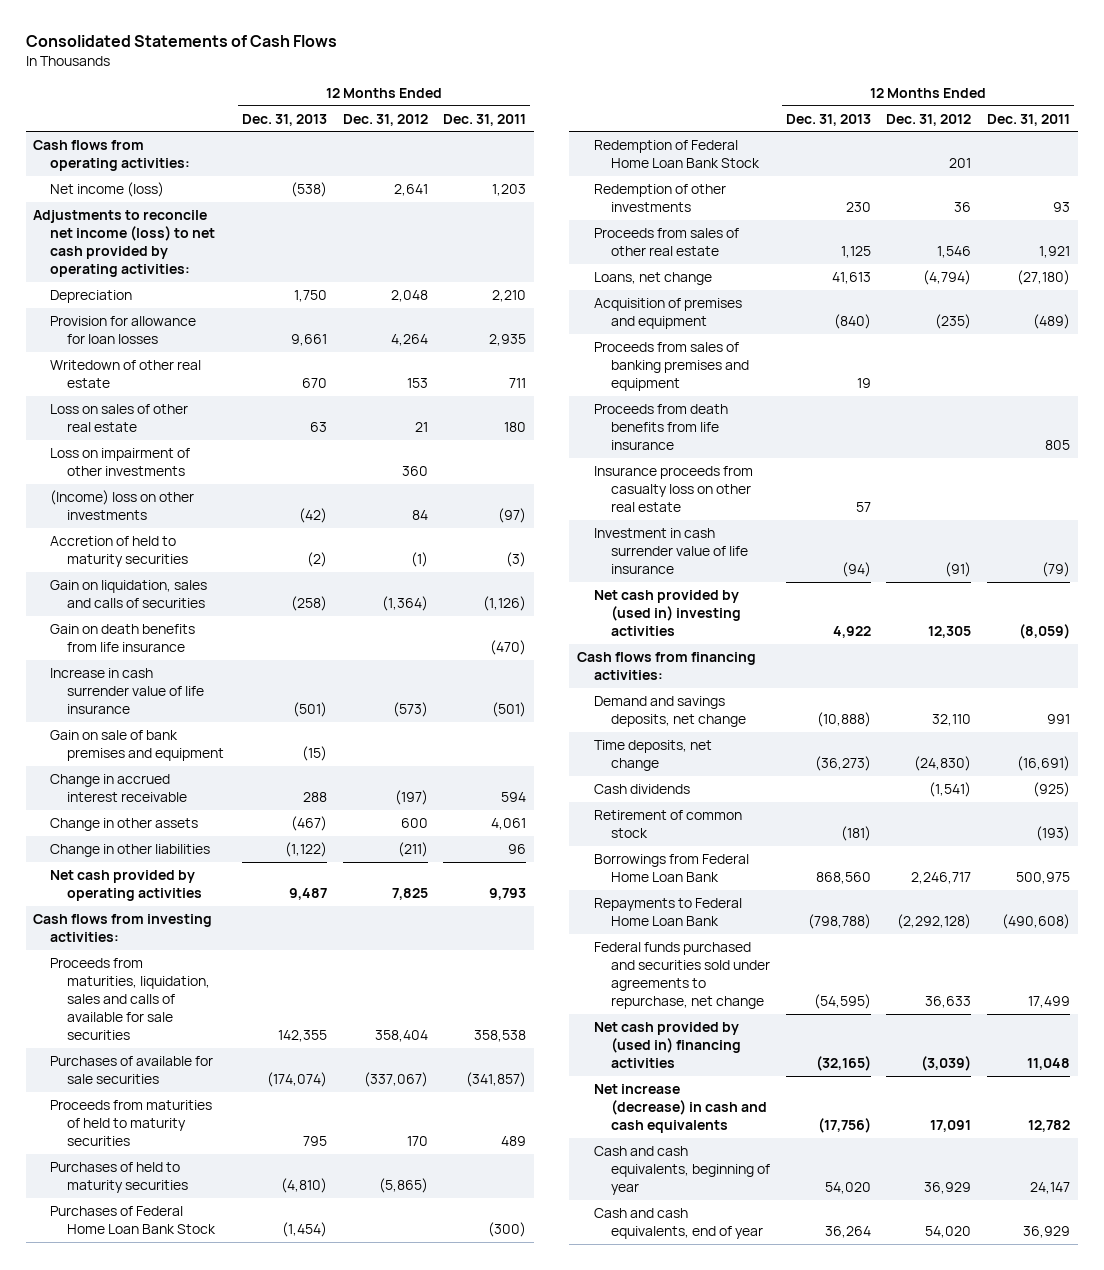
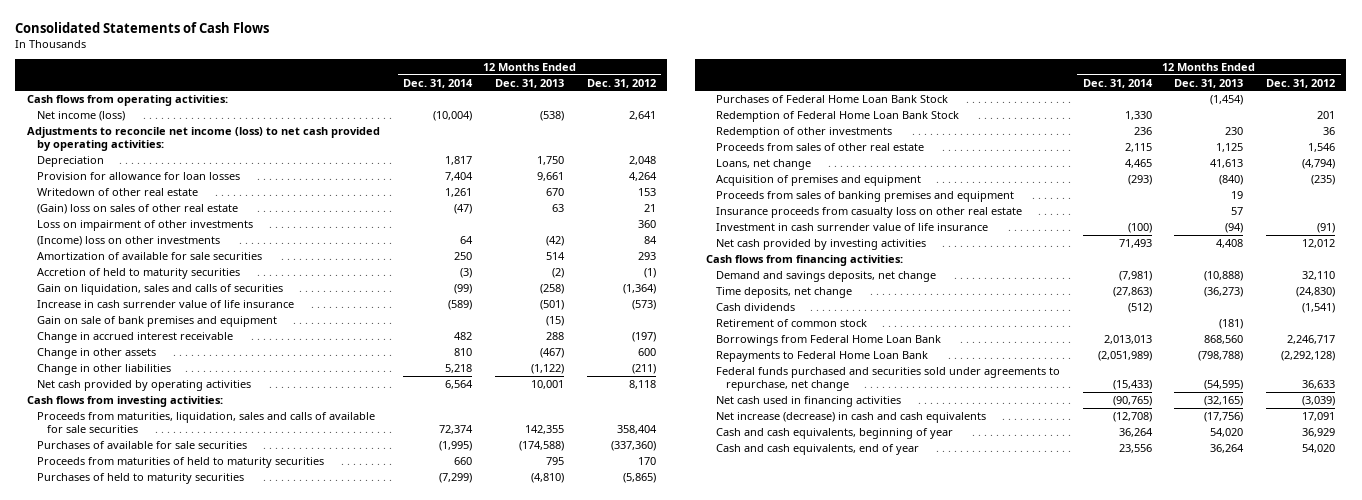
[443,113,527,126] Dec. 31, 2011 -> none
none -> [403,78,474,88] Dec. 31, 2014
[50,403,189,432] Loss on sales of other real estate -> [36,203,238,214] (Gain) loss on sales of other real estate
none -> [36,251,262,260] Amortization of available for sale securities
[50,623,196,652] Gain on death benefits from life insurance -> none
[288,887,327,900] 9,487 -> [531,379,565,389] 10,001
[391,887,428,900] 7,825 -> [628,379,656,389] 8,118
[266,1071,327,1087] (174,074) -> [519,440,565,451] (174,588)
[363,1071,428,1087] (337,067) -> [610,440,656,451] (337,360)
[593,403,728,451] Proceeds from death benefits from life insurance -> none
[593,589,741,637] Net cash provided by (used in) investing activities -> [716,238,927,250] Net cash provided by investing activities
[832,626,871,639] 4,922 -> [1216,238,1244,248] 4,408
[928,626,972,639] 12,305 -> [1302,238,1336,248] 12,012
[593,1021,741,1069] Net cash provided by (used in) financing activities -> [716,395,902,407] Net cash used in financing activities

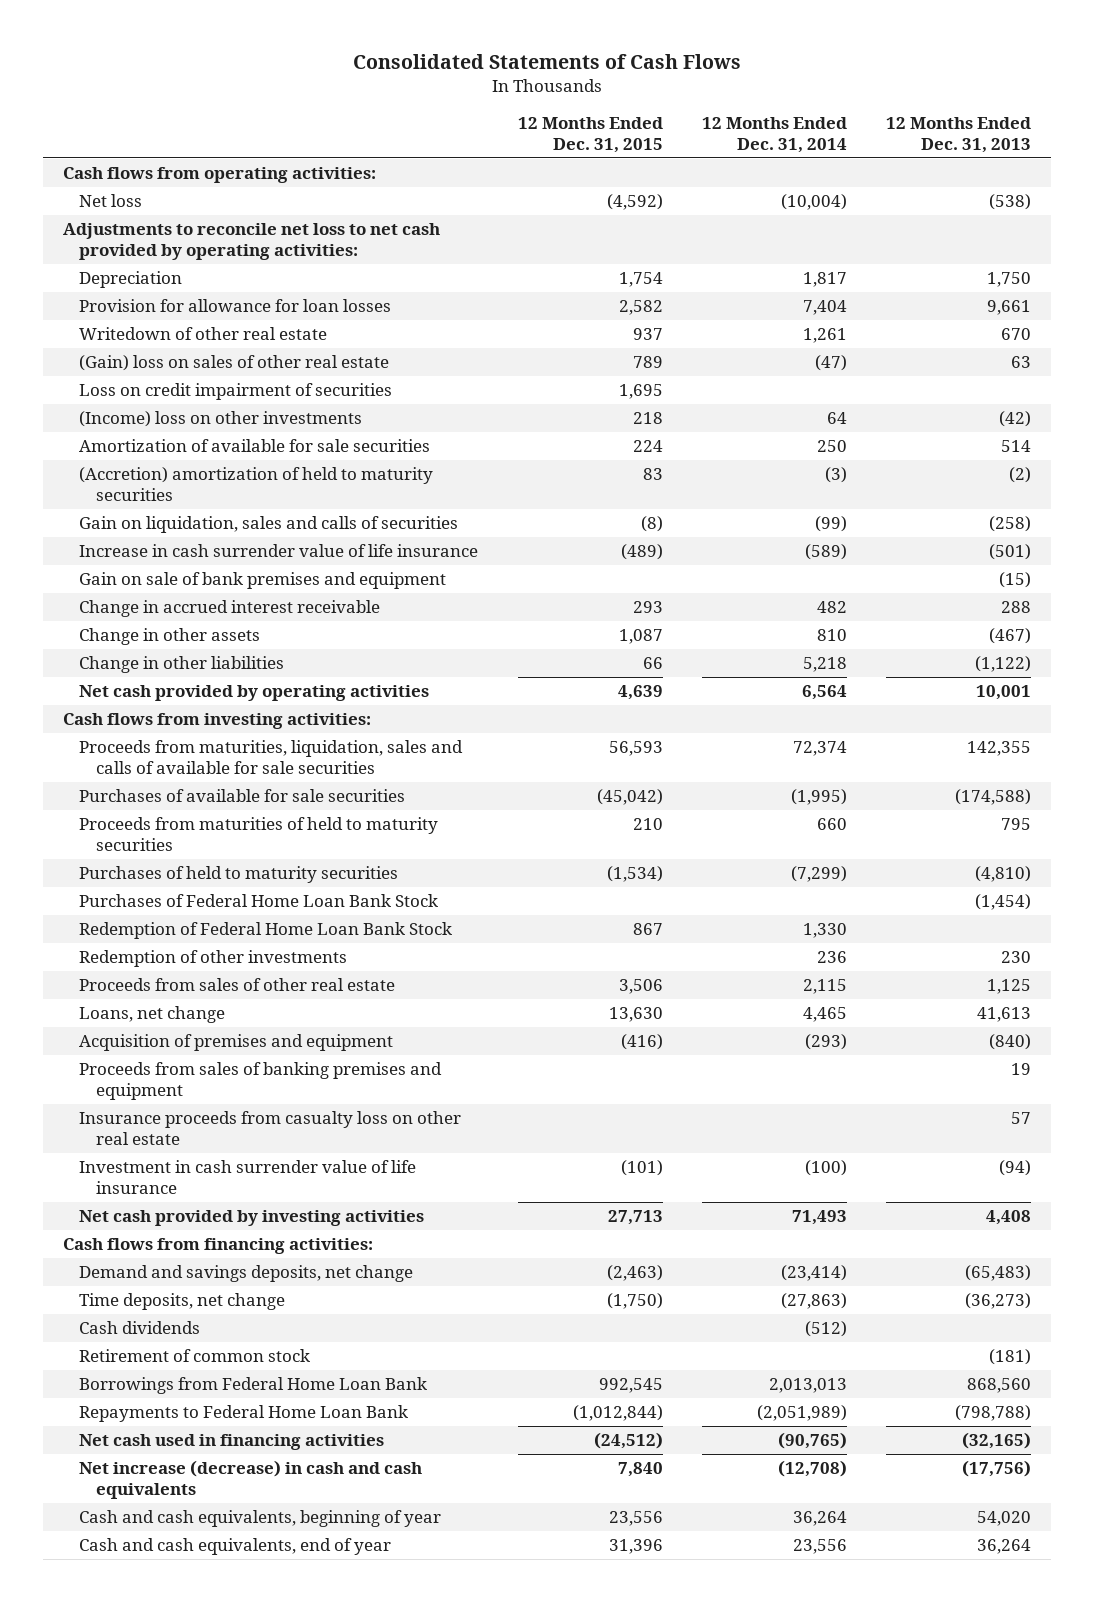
[586,78,656,88] Dec. 31, 2012 -> none
none -> [517,117,663,154] 12 Months Ended Dec. 31, 2015
[36,110,125,121] Net income (loss) -> [79,193,143,207] Net loss
[26,126,380,151] Adjustments to reconcile net income (loss) to net cash provided by operating activities: -> [62,222,440,261] Adjustments to reconcile net loss to net cash provided by operating activities:
[36,219,253,231] Loss on impairment of other investments -> [79,382,393,400] Loss on credit impairment of securities
[36,267,240,279] Accretion of held to maturity securities -> [79,466,434,502] (Accretion) amortization of held to maturity securities
[1118,270,1152,281] (7,981) -> [780,1264,847,1281] (23,414)
[1204,270,1244,281] (10,888) -> [965,1264,1032,1281] (65,483)
[716,366,1061,391] Federal funds purchased and securities sold under agreements to repurchase, net change -> none

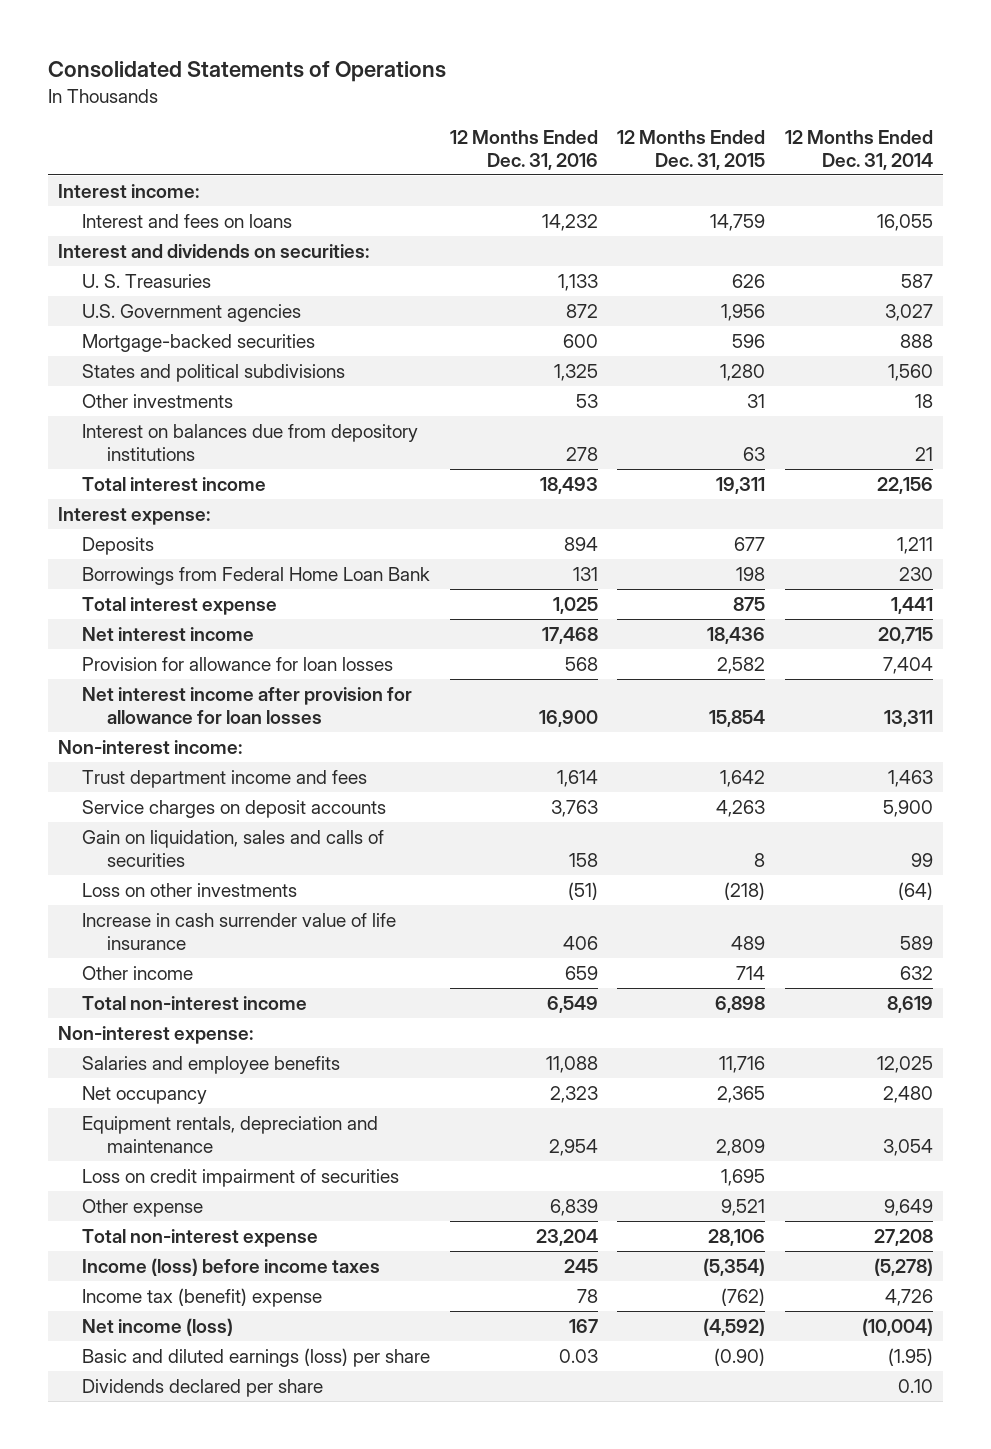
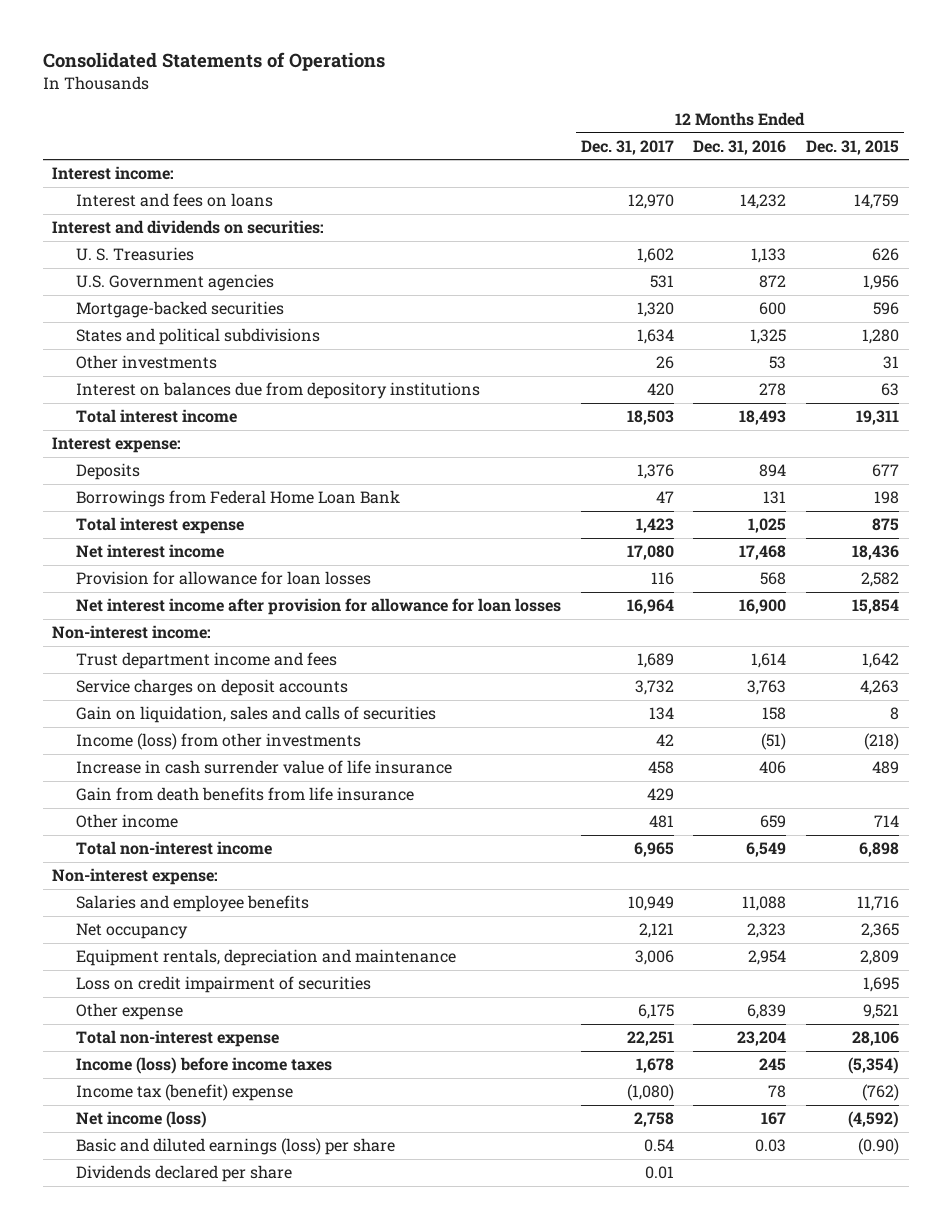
[784,129,933,170] 12 Months Ended Dec. 31, 2014 -> none
none -> [580,139,674,155] Dec. 31, 2017
[82,882,298,897] Loss on other investments -> [76,733,362,751] Income (loss) from other investments
none -> [76,787,415,802] Gain from death benefits from life insurance

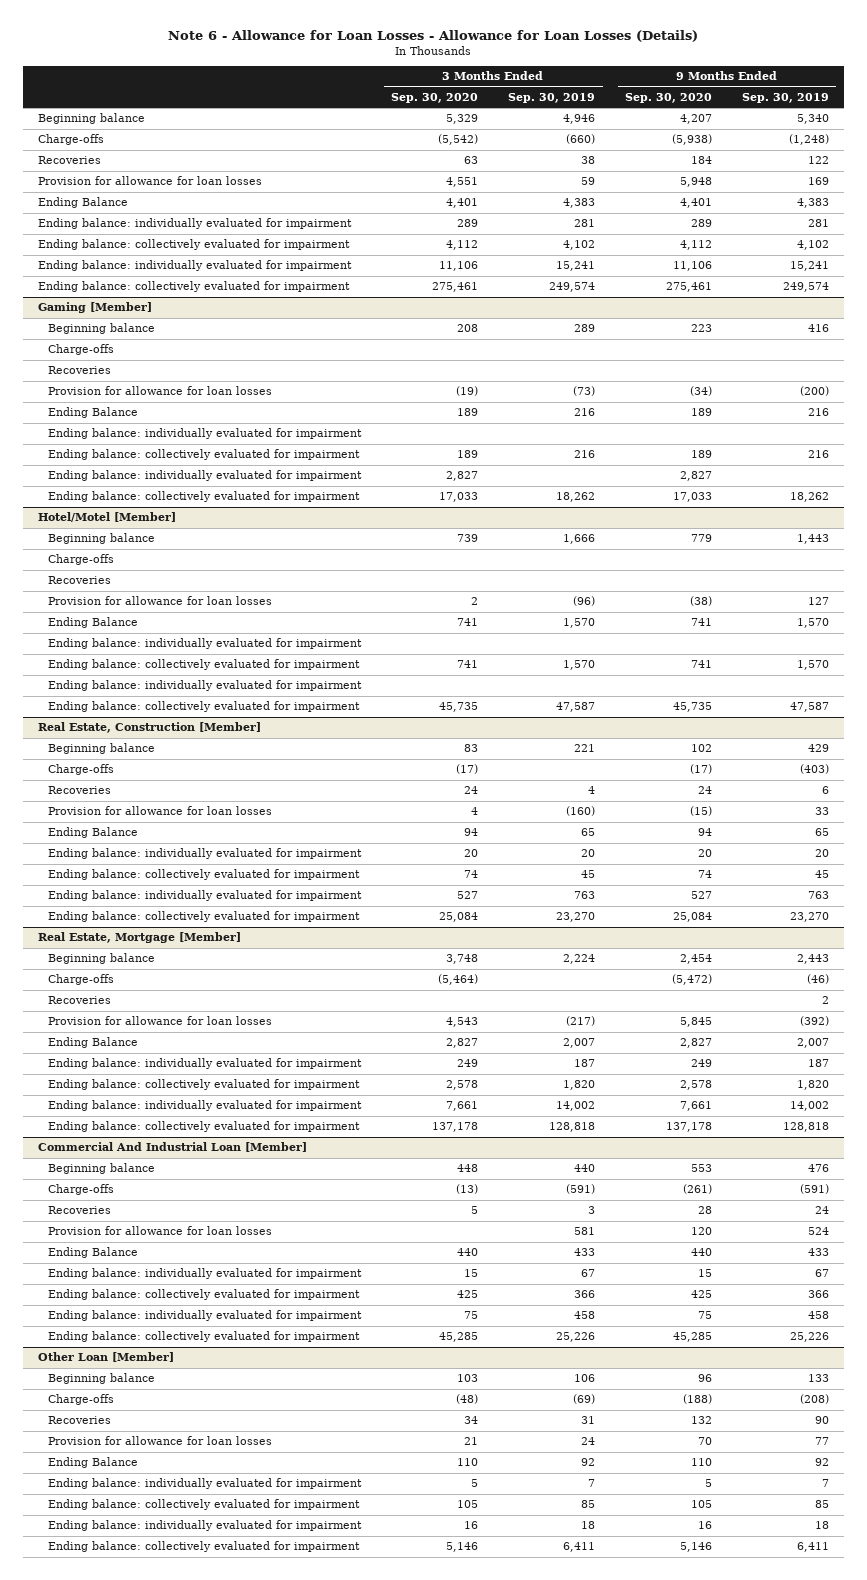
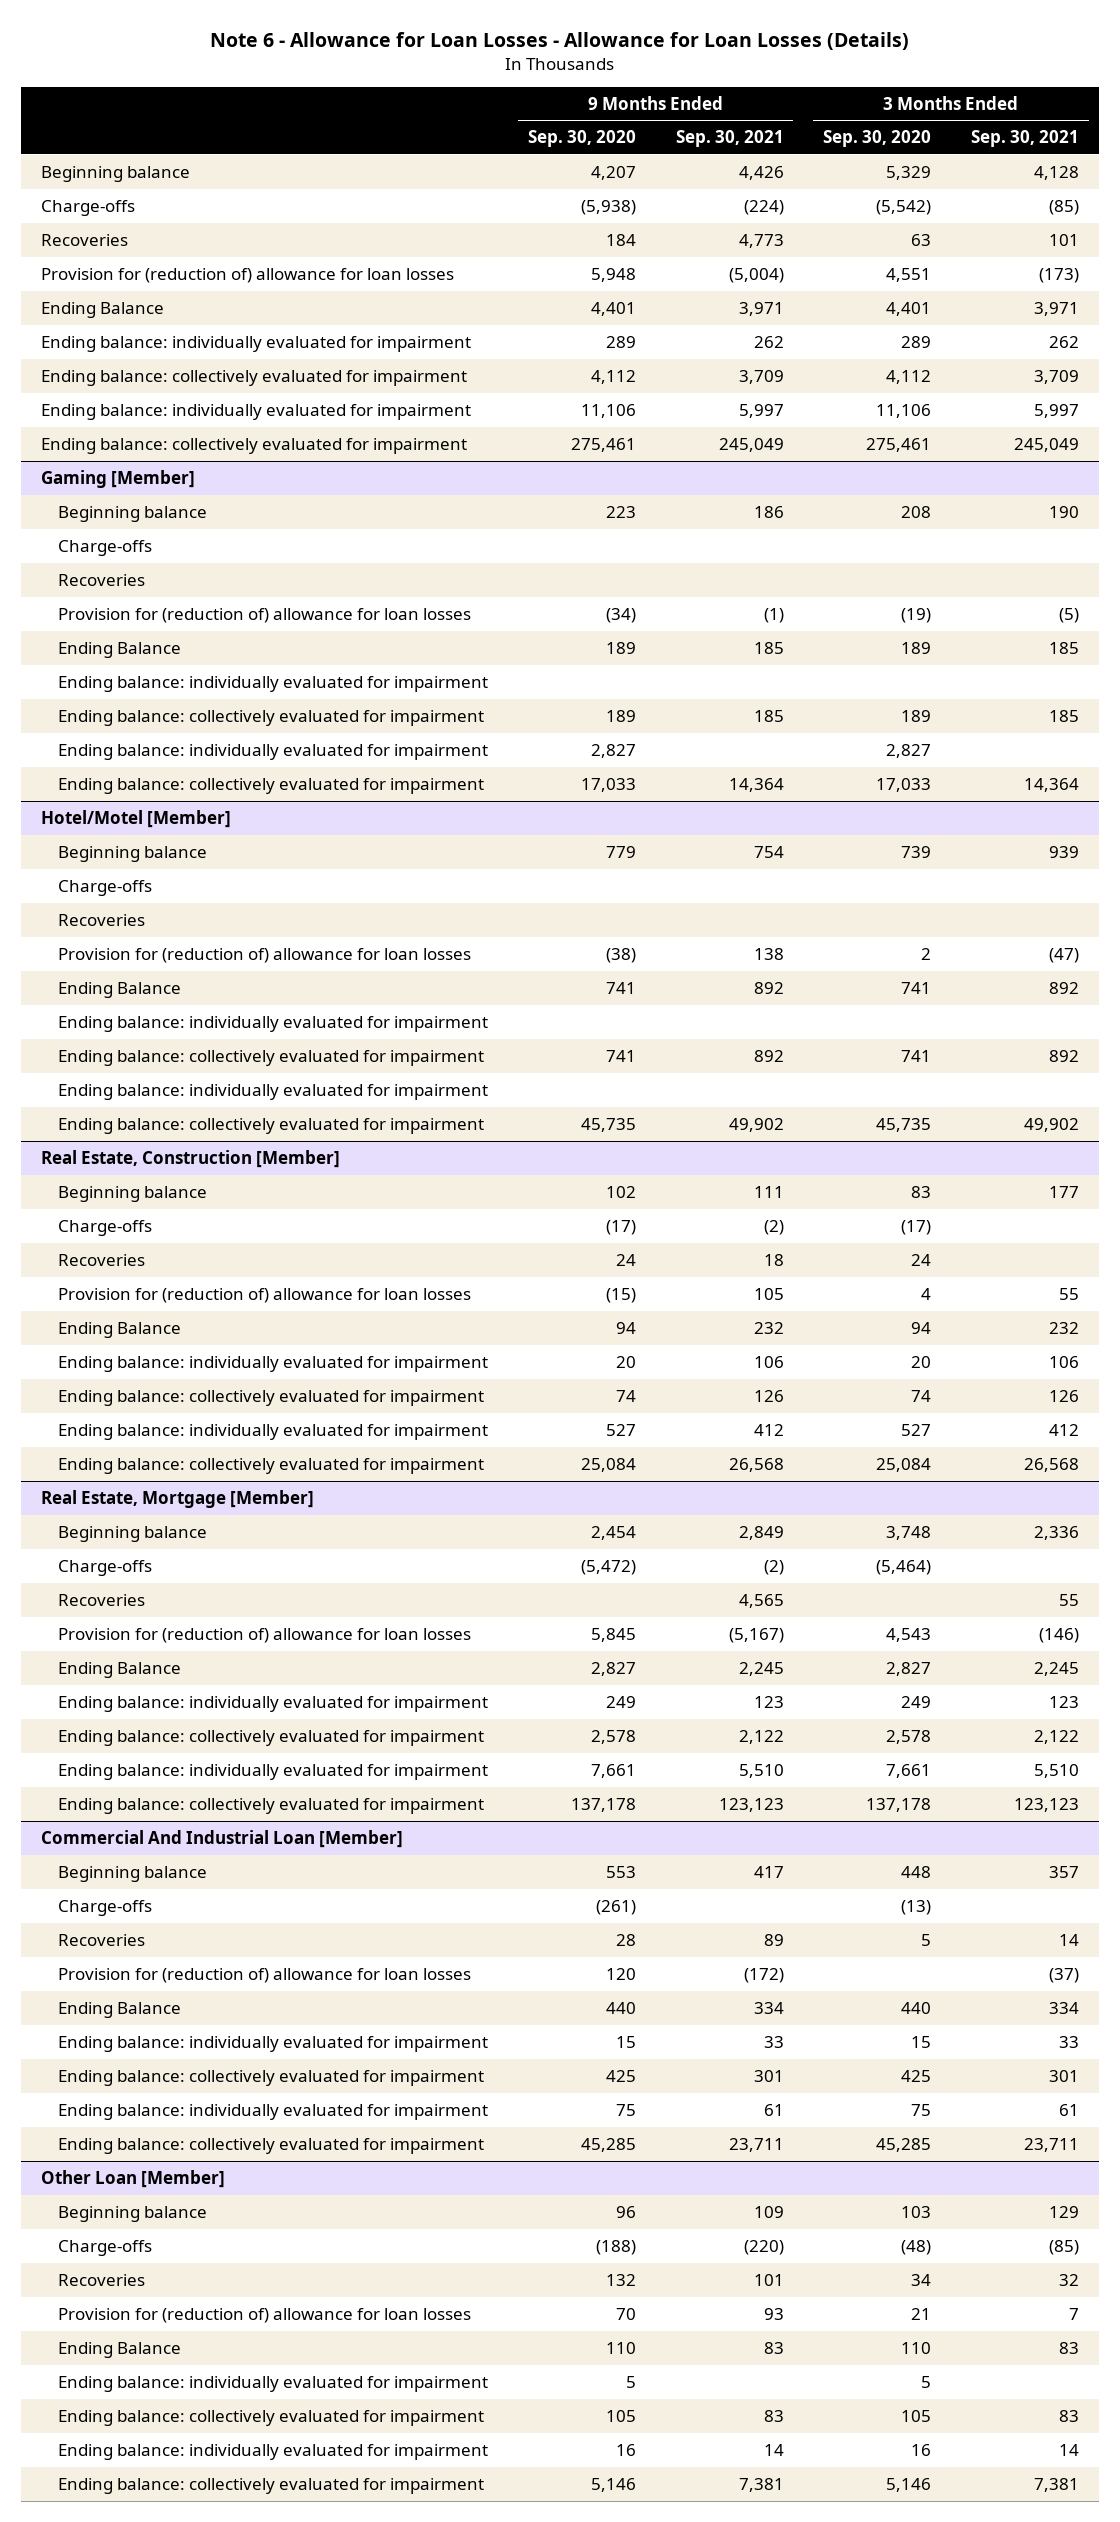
[508,92,596,103] Sep. 30, 2019 -> none
[741,92,829,103] Sep. 30, 2019 -> none
none -> [675,130,784,148] Sep. 30, 2021
none -> [970,130,1079,148] Sep. 30, 2021
[37,176,262,186] Provision for allowance for loan losses -> [40,267,454,283] Provision for (reduction of) allowance for loan losses
[48,386,273,396] Provision for allowance for loan losses -> [58,607,472,623] Provision for (reduction of) allowance for loan losses
[48,596,273,606] Provision for allowance for loan losses -> [58,947,472,963] Provision for (reduction of) allowance for loan losses
[48,806,273,816] Provision for allowance for loan losses -> [58,1287,472,1303] Provision for (reduction of) allowance for loan losses
[48,1016,273,1026] Provision for allowance for loan losses -> [58,1627,472,1643] Provision for (reduction of) allowance for loan losses
[48,1226,273,1236] Provision for allowance for loan losses -> [58,1967,472,1983] Provision for (reduction of) allowance for loan losses
[48,1436,273,1446] Provision for allowance for loan losses -> [58,2307,472,2323] Provision for (reduction of) allowance for loan losses

